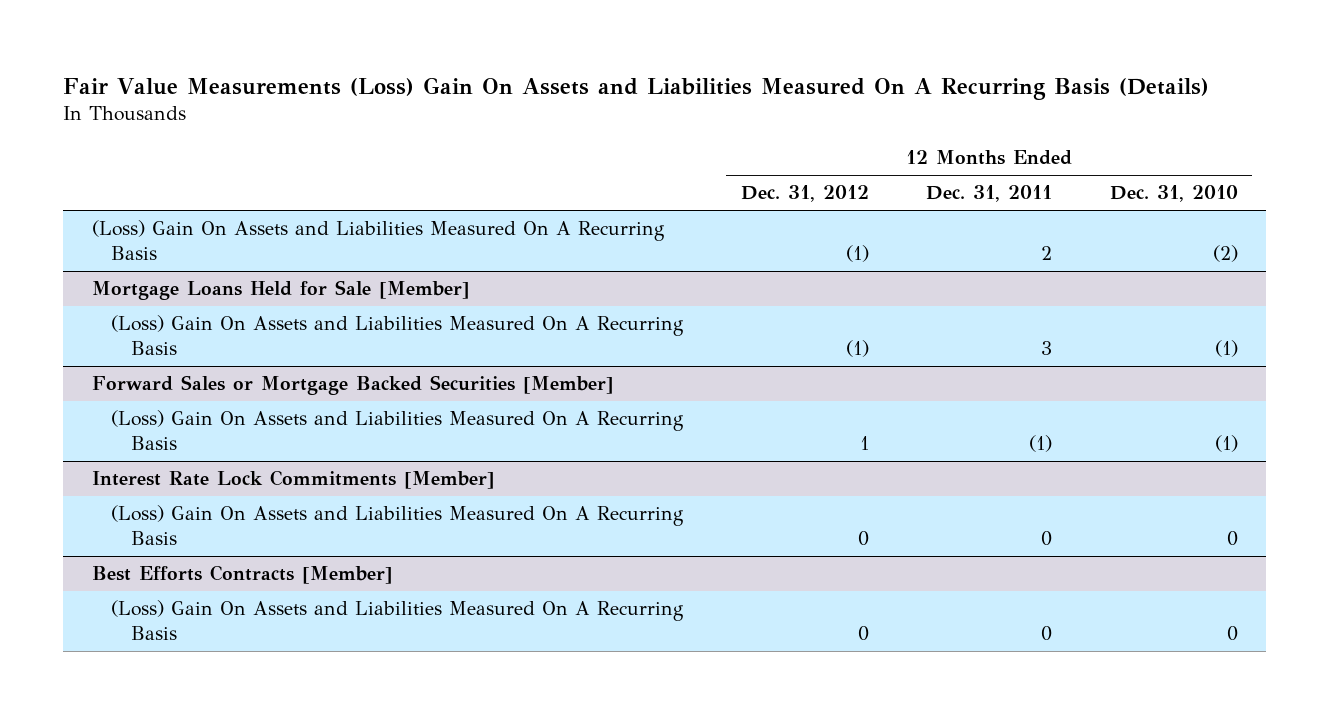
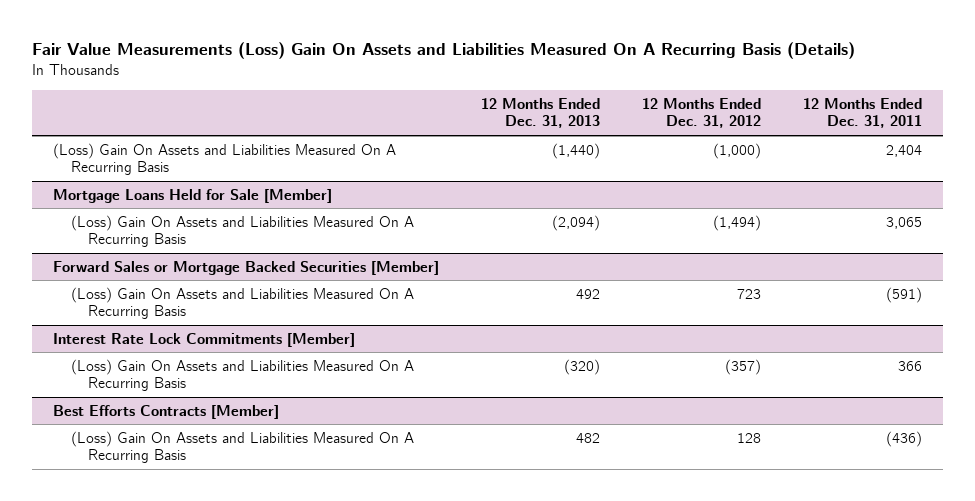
[1109,185,1238,203] Dec. 31, 2010 -> none
none -> [481,98,601,129] 12 Months Ended Dec. 31, 2013
[845,244,869,262] (1) -> [713,142,762,159] (1,000)
[1041,245,1053,260] 2 -> [886,144,923,157] 2,404
[845,339,869,357] (1) -> [713,214,762,231] (1,494)
[1041,340,1053,355] 3 -> [886,216,923,229] 3,065
[859,435,869,450] 1 -> [737,288,762,299] 723
[1029,434,1053,452] (1) -> [886,286,923,303] (591)
[857,530,869,546] 0 -> [725,358,762,375] (357)
[1041,530,1053,546] 0 -> [898,360,923,371] 366
[857,625,869,641] 0 -> [737,432,762,443] 128
[1041,625,1053,641] 0 -> [886,430,923,447] (436)

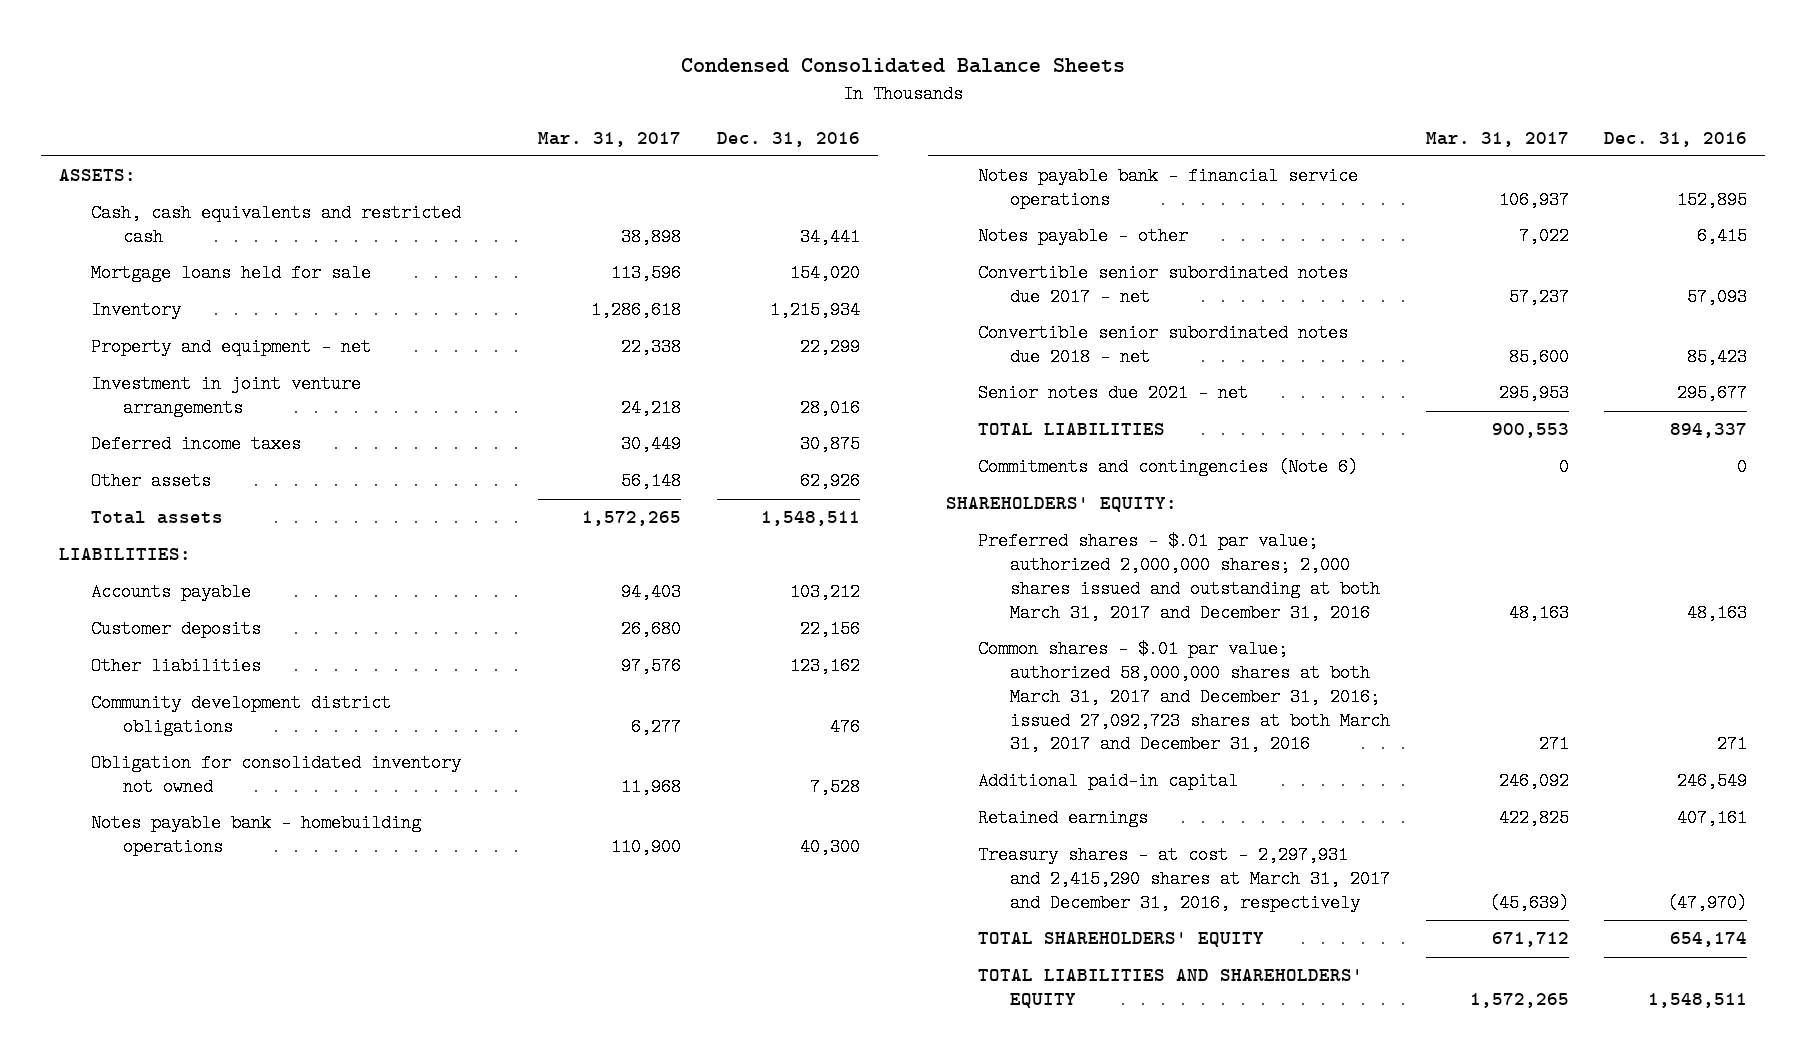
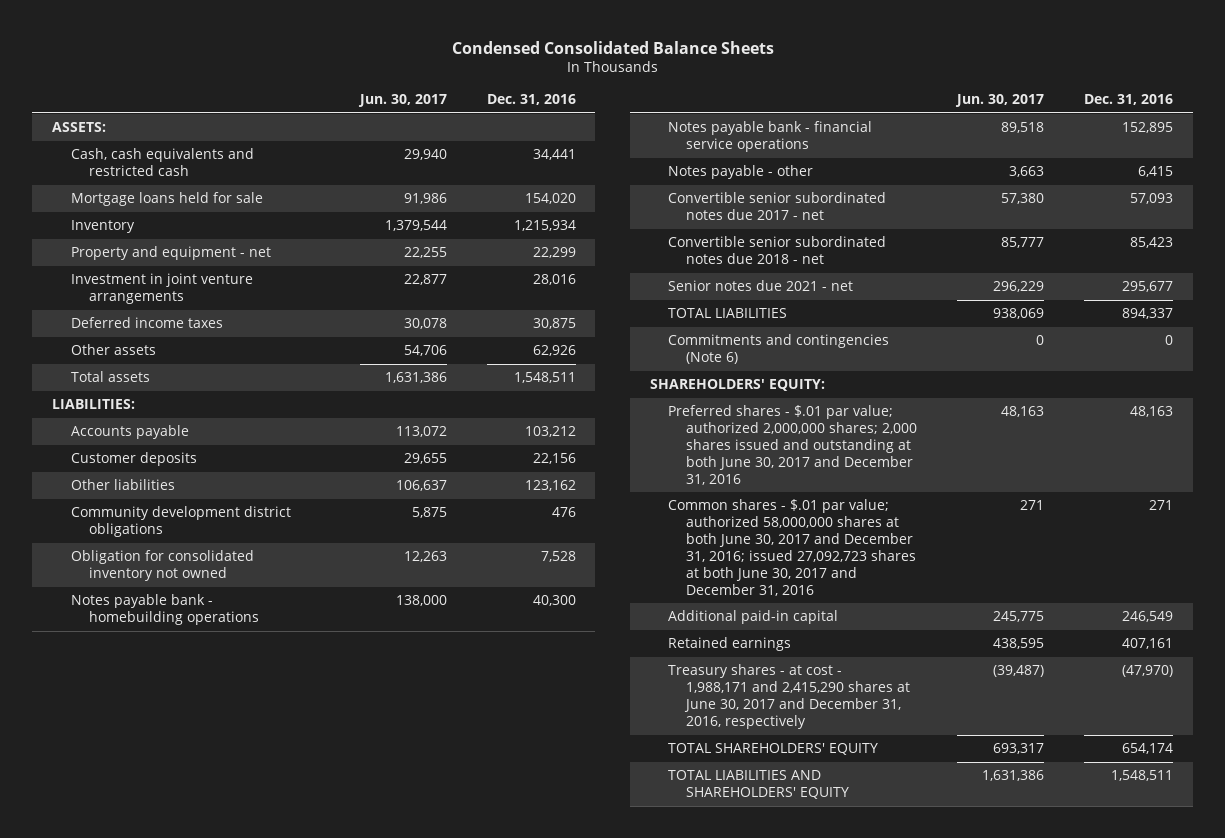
[538,131,682,147] Mar. 31, 2017 -> none
none -> [357,94,447,108] Jun. 30, 2017
[977,532,1380,622] Preferred shares - $.01 par value; authorized 2,000,000 shares; 2,000 shares issued and outstanding at both March 31, 2017 and December 31, 2016 -> [667,405,918,485] Preferred shares - $.01 par value; authorized 2,000,000 shares; 2,000 shares issued and outstanding at both June 30, 2017 and December 31, 2016
[977,640,1390,754] Common shares - $.01 par value; authorized 58,000,000 shares at both March 31, 2017 and December 31, 2016; issued 27,092,723 shares at both March 31, 2017 and December 31, 2016 -> [667,499,917,596] Common shares - $.01 par value; authorized 58,000,000 shares at both June 30, 2017 and December 31, 2016; issued 27,092,723 shares at both June 30, 2017 and December 31, 2016
[977,846,1390,912] Treasury shares - at cost - 2,297,931 and 2,415,290 shares at March 31, 2017 and December 31, 2016, respectively -> [667,664,911,729] Treasury shares - at cost - 1,988,171 and 2,415,290 shares at June 30, 2017 and December 31, 2016, respectively

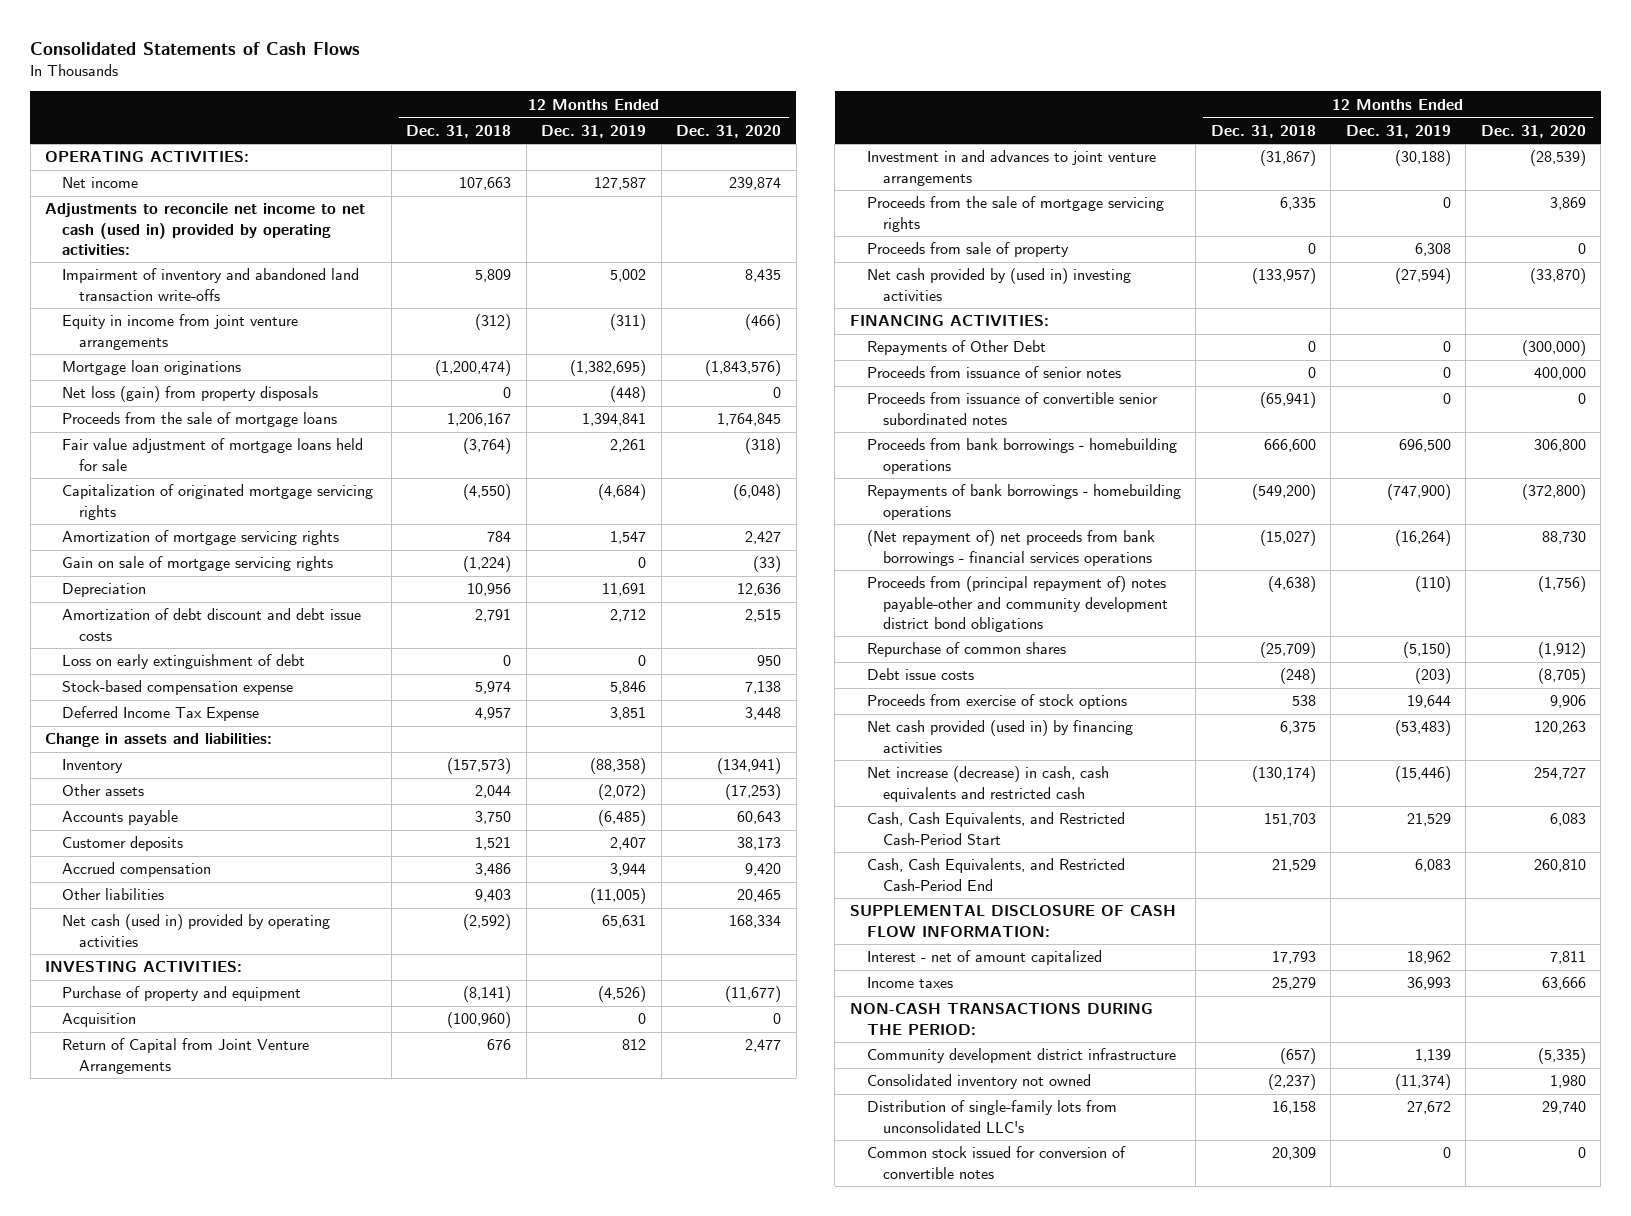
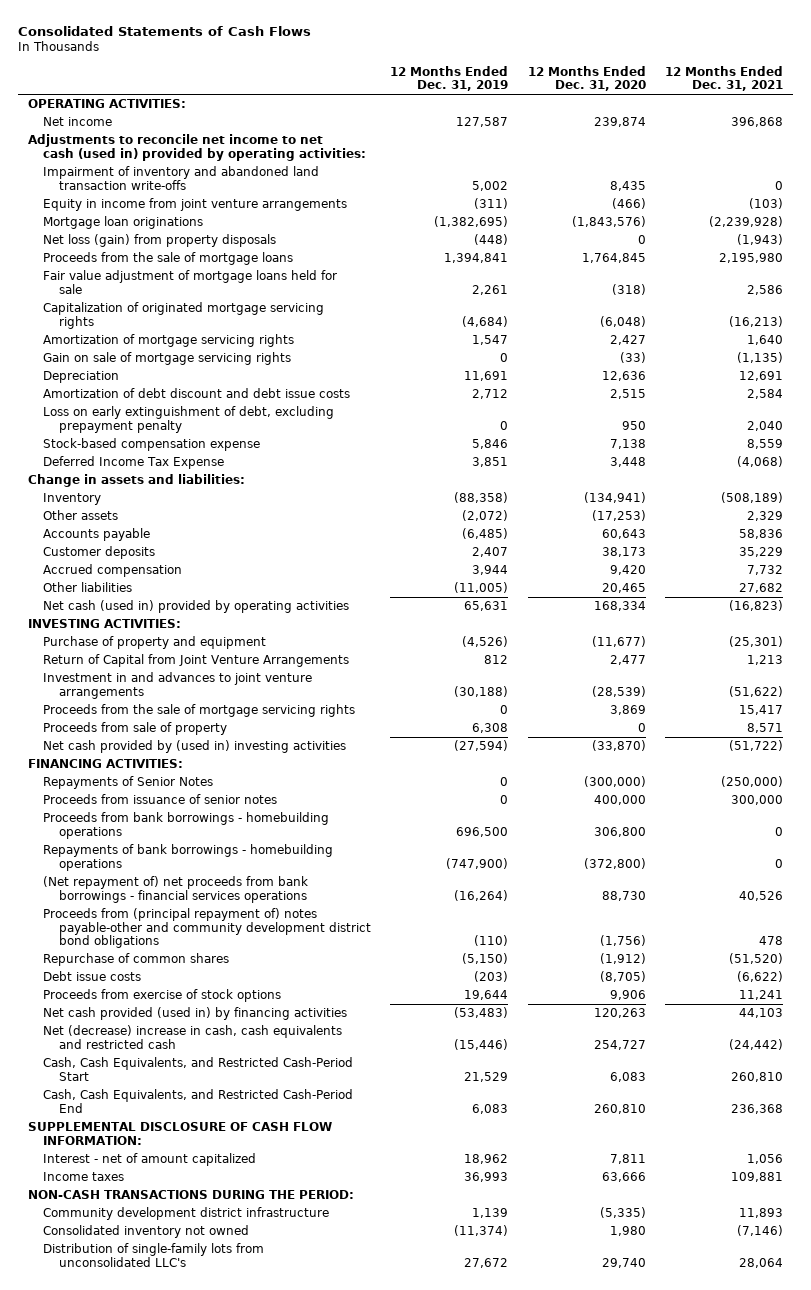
[406,124,512,138] Dec. 31, 2018 -> none
none -> [664,65,783,92] 12 Months Ended Dec. 31, 2021
[62,654,306,670] Loss on early extinguishment of debt -> [43,406,335,433] Loss on early extinguishment of debt, excluding prepayment penalty
[62,1013,137,1028] Acquisition -> none
[866,340,1046,356] Repayments of Other Debt -> none
none -> [43,776,214,790] Repayments of Senior Notes
[866,392,1158,425] Proceeds from issuance of convertible senior subordinated notes -> none
[866,766,1109,802] Net increase (decrease) in cash, cash equivalents and restricted cash -> [43,1025,343,1049] Net (decrease) increase in cash, cash equivalents and restricted cash
[866,1146,1126,1179] Common stock issued for conversion of convertible notes -> none

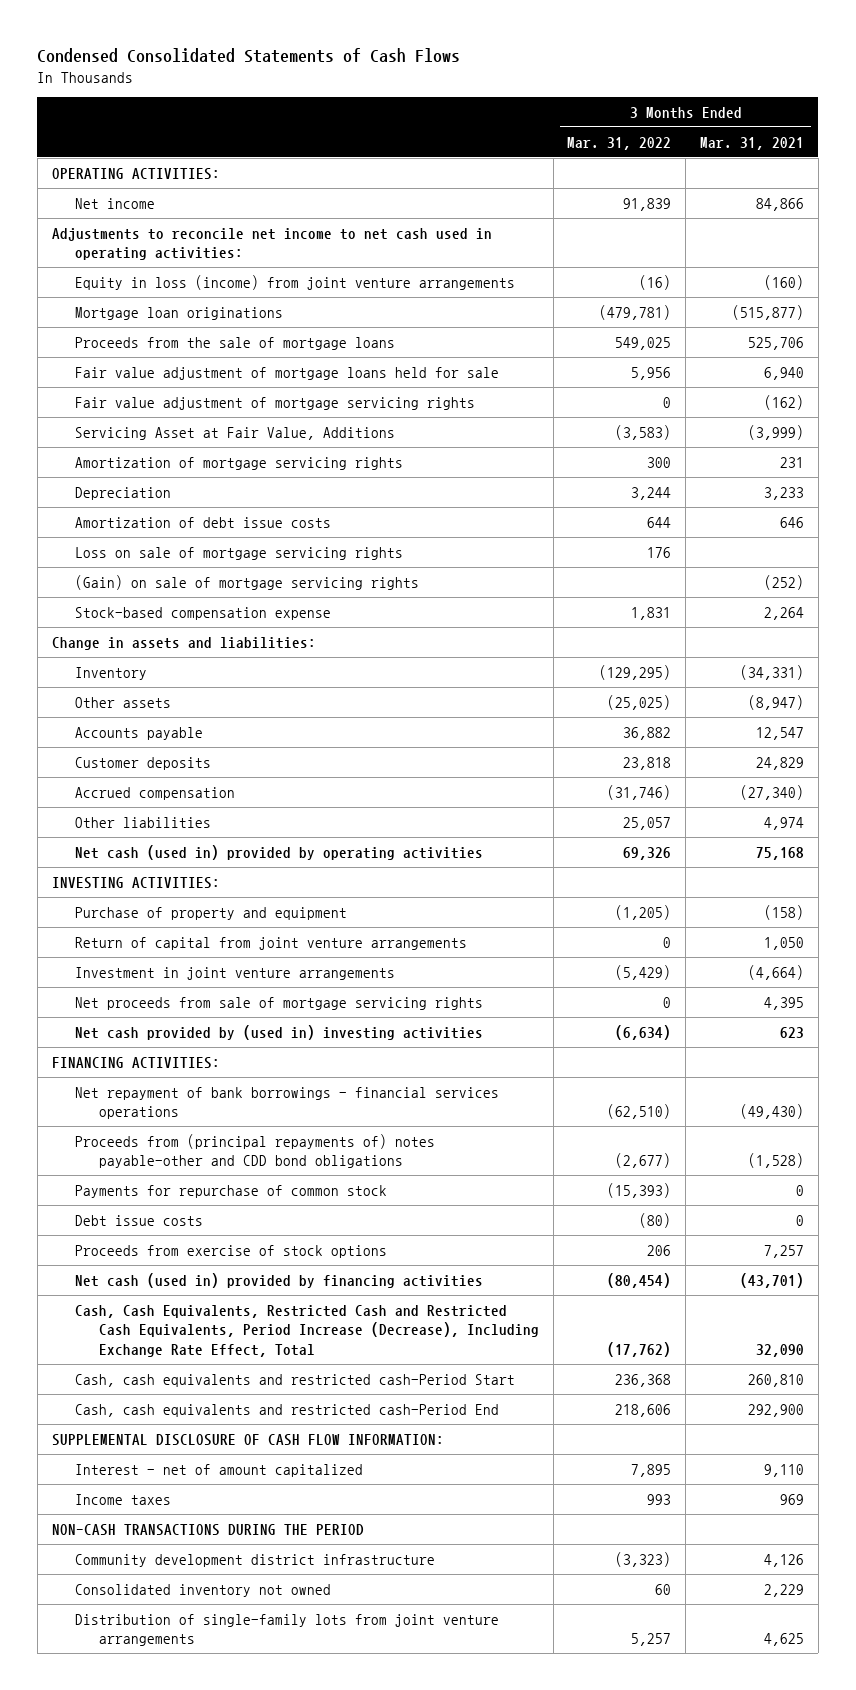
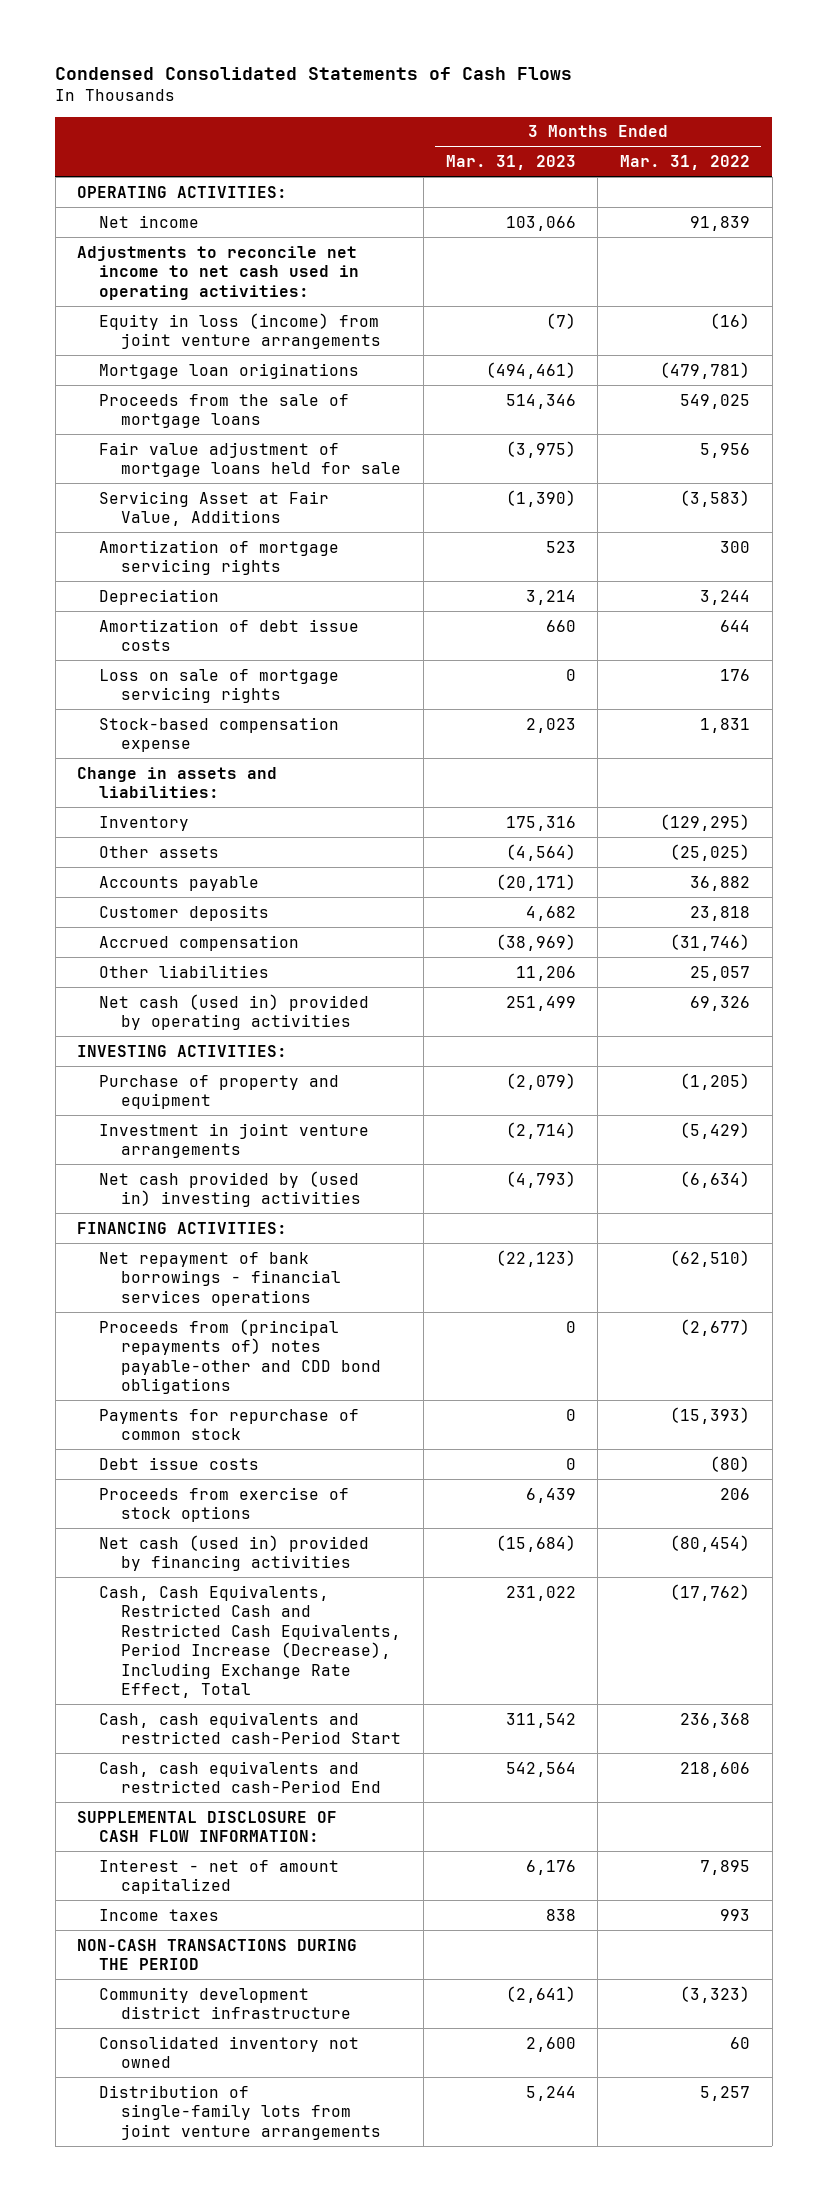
[700,136,805,150] Mar. 31, 2021 -> none
none -> [445,155,576,171] Mar. 31, 2023
[75,396,476,410] Fair value adjustment of mortgage servicing rights -> none
[75,574,420,590] (Gain) on sale of mortgage servicing rights -> none
[75,936,468,950] Return of capital from joint venture arrangements -> none
[75,996,484,1010] Net proceeds from sale of mortgage servicing rights -> none

